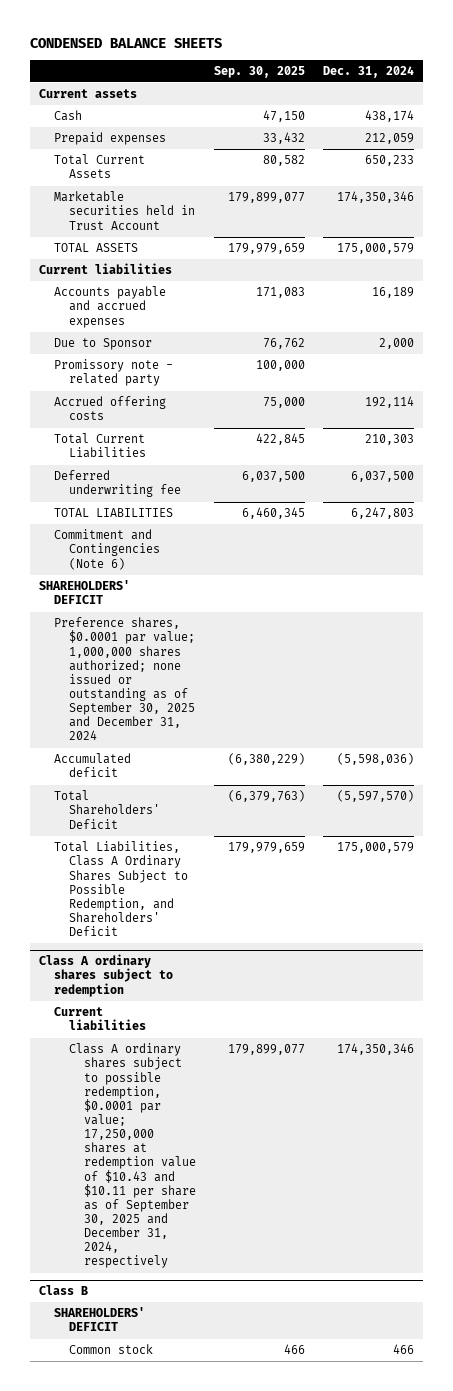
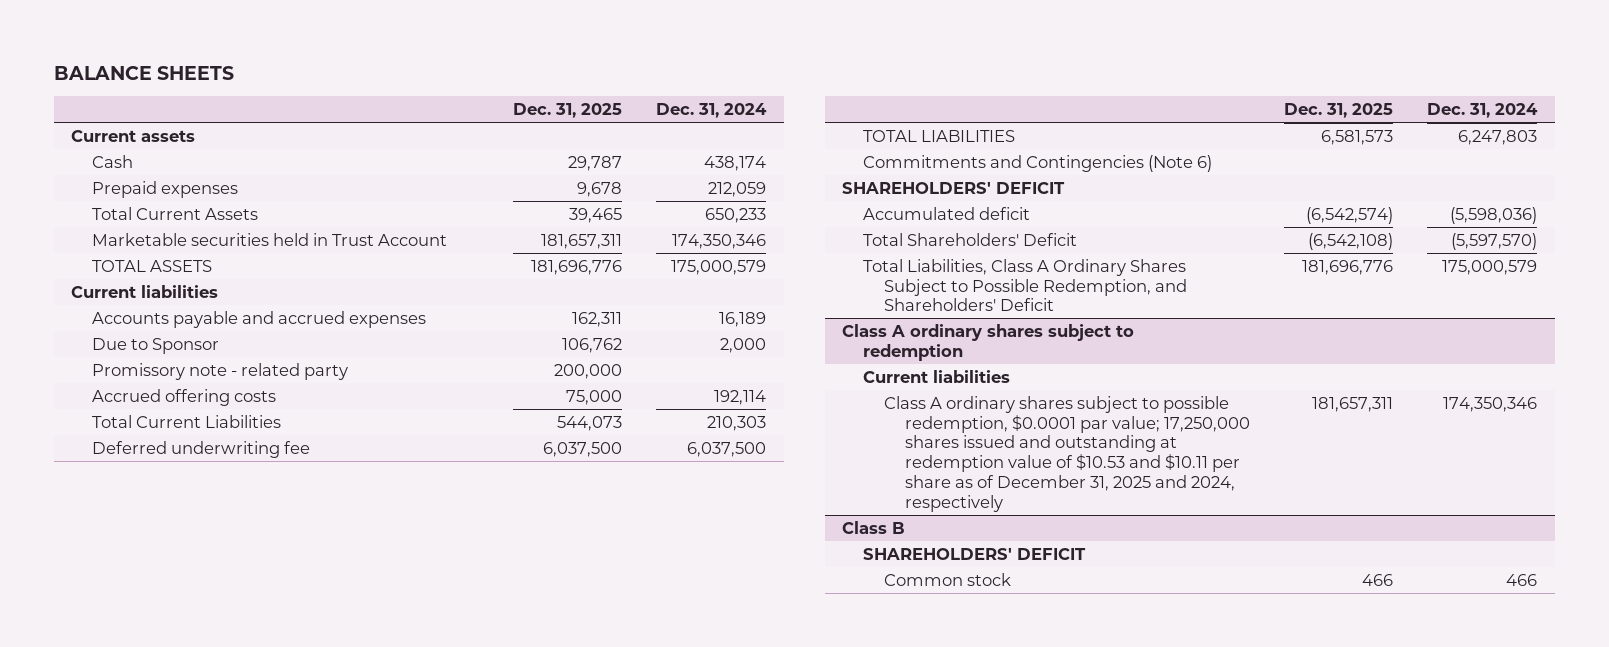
[29,37,222,48] CONDENSED BALANCE SHEETS -> [54,65,235,80] BALANCE SHEETS
[214,65,306,78] Sep. 30, 2025 -> none
none -> [512,103,622,119] Dec. 31, 2025
[54,529,161,570] Commitment and Contingencies (Note 6) -> [863,154,1213,172] Commitments and Contingencies (Note 6)
[54,617,196,741] Preference shares, $0.0001 par value; 1,000,000 shares authorized; none issued or outstanding as of September 30, 2025 and December 31, 2024 -> none
[69,1043,197,1269] Class A ordinary shares subject to possible redemption, $0.0001 par value; 17,250,000 shares at redemption value of $10.43 and $10.11 per share as of September 30, 2025 and December 31, 2024, respectively -> [883,395,1250,513] Class A ordinary shares subject to possible redemption, $0.0001 par value; 17,250,000 shares issued and outstanding at redemption value of $10.53 and $10.11 per share as of December 31, 2025 and 2024, respectively

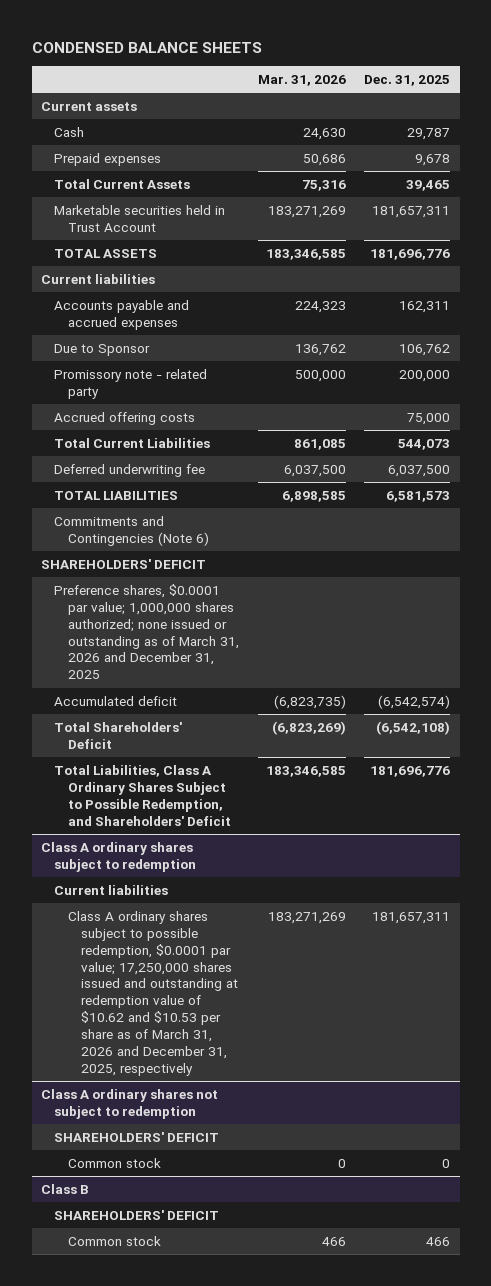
[54,65,235,80] BALANCE SHEETS -> [31,41,262,53] CONDENSED BALANCE SHEETS
[656,103,768,119] Dec. 31, 2024 -> none
none -> [257,74,346,86] Mar. 31, 2026
none -> [54,583,239,680] Preference shares, $0.0001 par value; 1,000,000 shares authorized; none issued or outstanding as of March 31, 2026 and December 31, 2025
[883,395,1250,513] Class A ordinary shares subject to possible redemption, $0.0001 par value; 17,250,000 shares issued and outstanding at redemption value of $10.53 and $10.11 per share as of December 31, 2025 and 2024, respectively -> [67,910,239,1076] Class A ordinary shares subject to possible redemption, $0.0001 par value; 17,250,000 shares issued and outstanding at redemption value of $10.62 and $10.53 per share as of March 31, 2026 and December 31, 2025, respectively
none -> [41,1088,219,1119] Class A ordinary shares not subject to redemption
none -> [54,1131,220,1142] SHAREHOLDERS' DEFICIT
none -> [67,1157,161,1168] Common stock

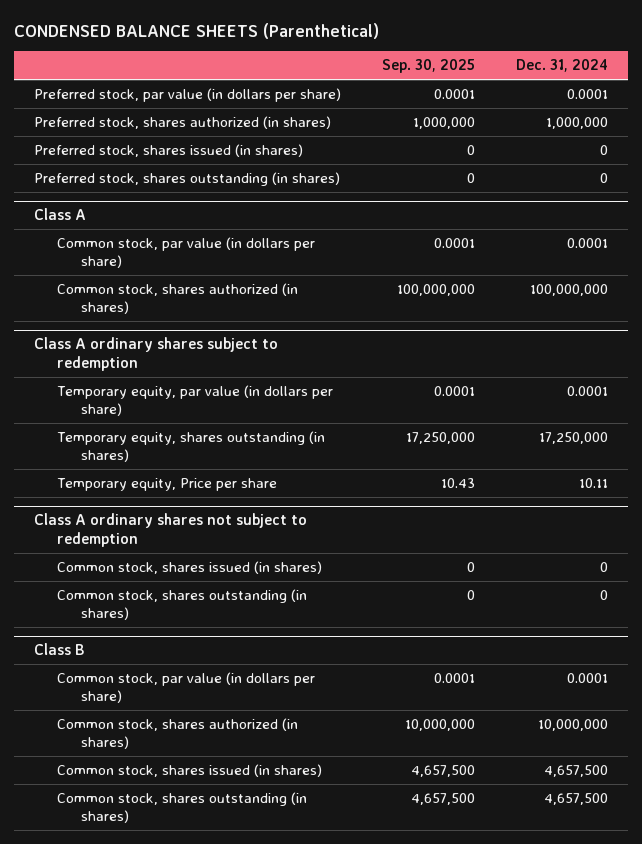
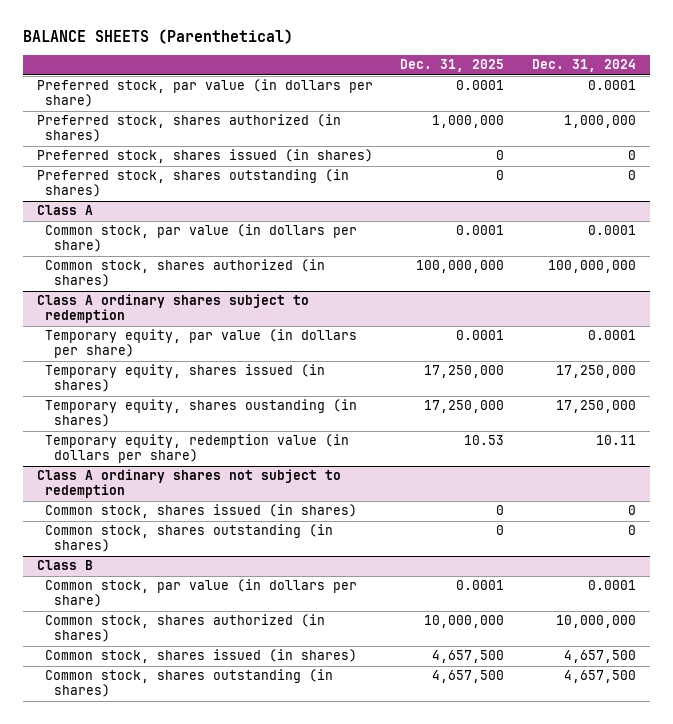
[13,22,379,39] CONDENSED BALANCE SHEETS (Parenthetical) -> [22,29,293,45] BALANCE SHEETS (Parenthetical)
[381,59,475,74] Sep. 30, 2025 -> none
none -> [400,59,505,73] Dec. 31, 2025
none -> [45,364,326,393] Temporary equity, shares issued (in shares)
[57,430,326,463] Temporary equity, shares outstanding (in shares) -> [45,399,358,428] Temporary equity, shares oustanding (in shares)
[57,477,278,491] Temporary equity, Price per share -> [45,434,350,464] Temporary equity, redemption value (in dollars per share)

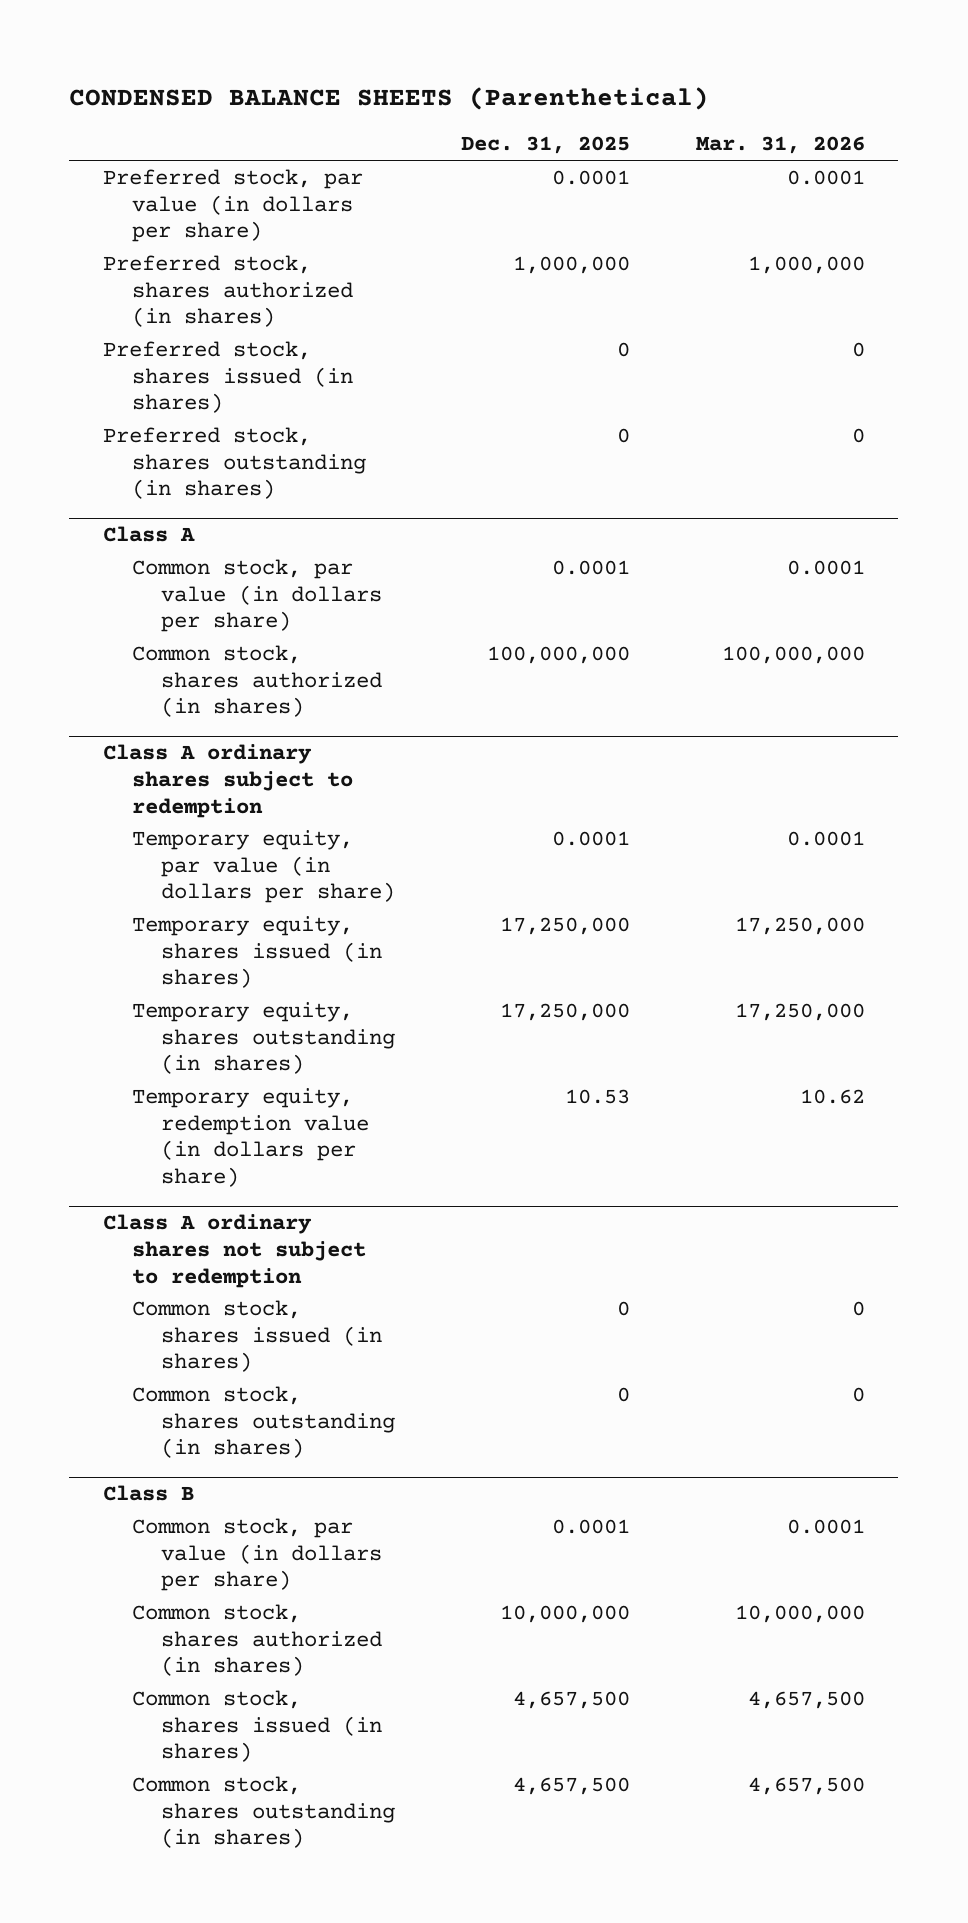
[22,29,293,45] BALANCE SHEETS (Parenthetical) -> [69,86,710,110] CONDENSED BALANCE SHEETS (Parenthetical)
[532,59,637,73] Dec. 31, 2024 -> none
none -> [696,136,866,155] Mar. 31, 2026
[45,399,358,428] Temporary equity, shares oustanding (in shares) -> [131,1001,396,1075] Temporary equity, shares outstanding (in shares)

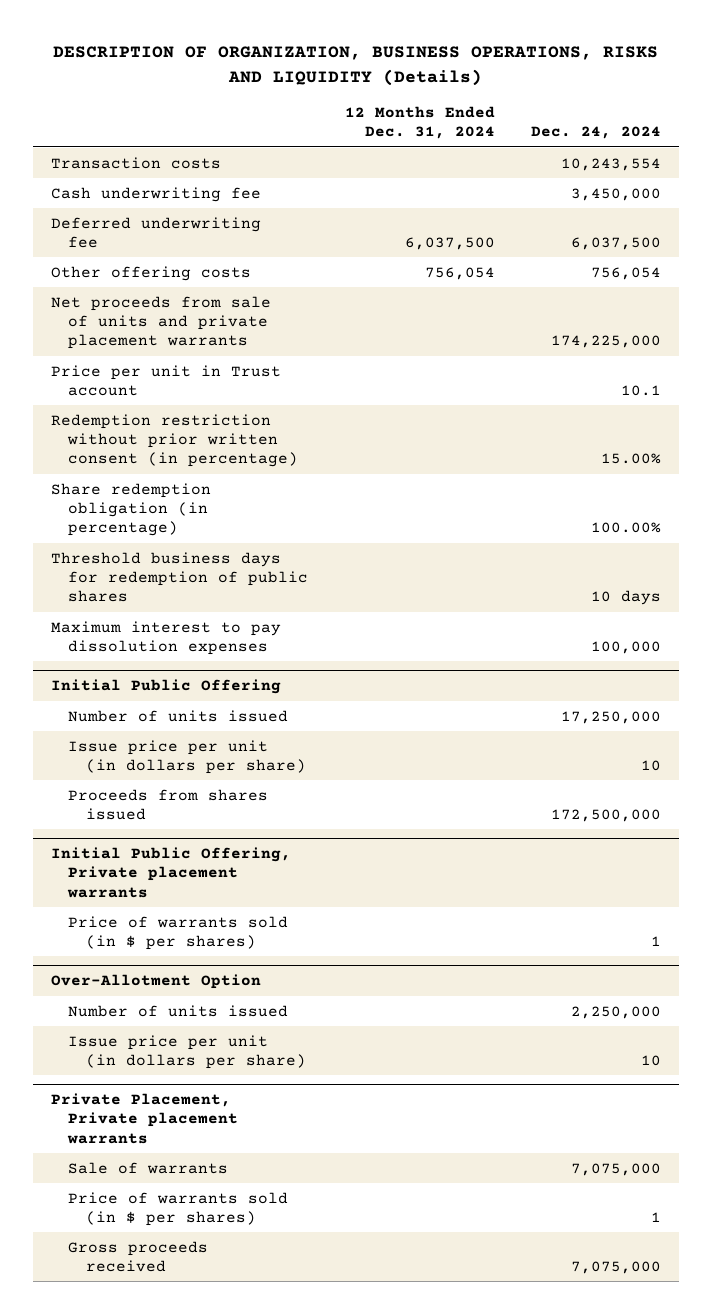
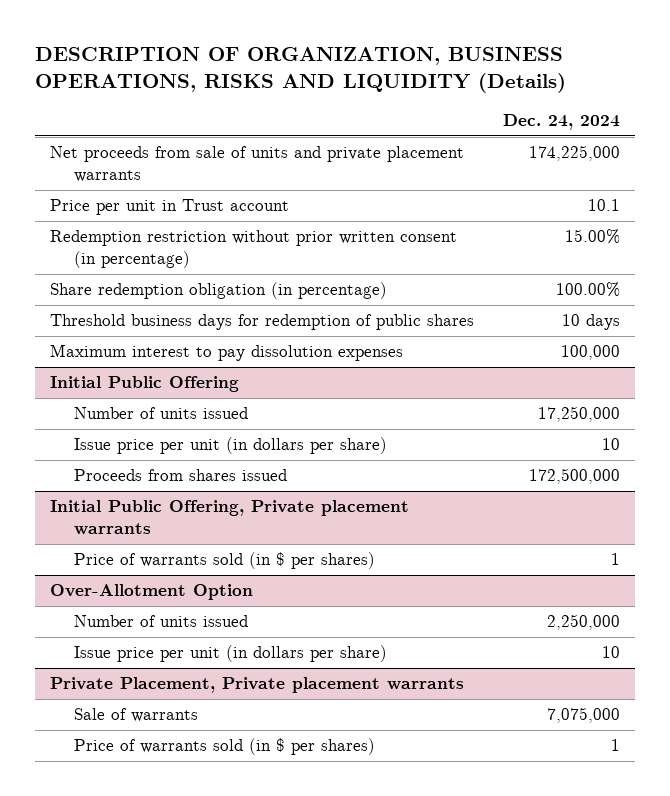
[344,106,495,140] 12 Months Ended Dec. 31, 2024 -> none
[50,156,221,169] Transaction costs -> none
[50,186,261,202] Cash underwriting fee -> none
[50,216,261,248] Deferred underwriting fee -> none
[50,265,251,281] Other offering costs -> none
[68,1240,209,1272] Gross proceeds received -> none

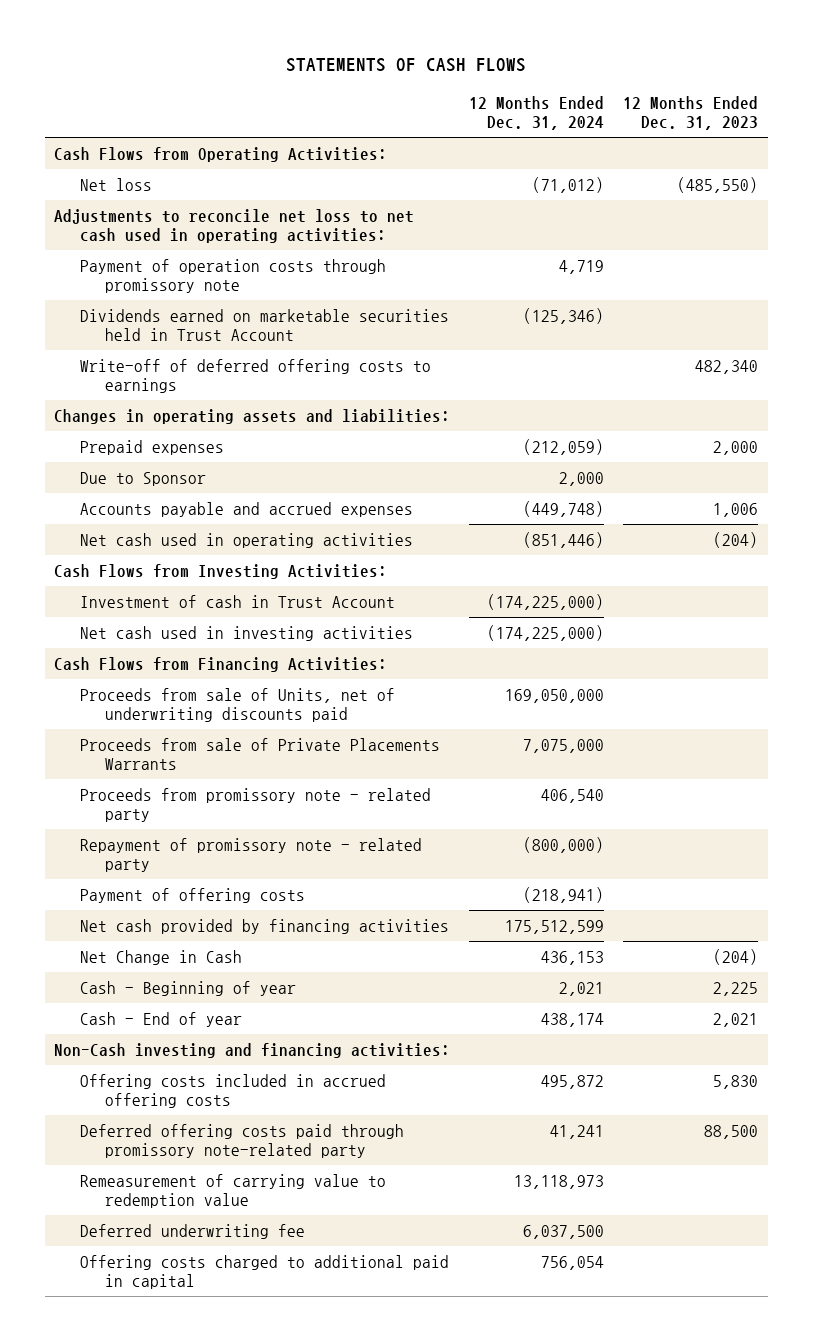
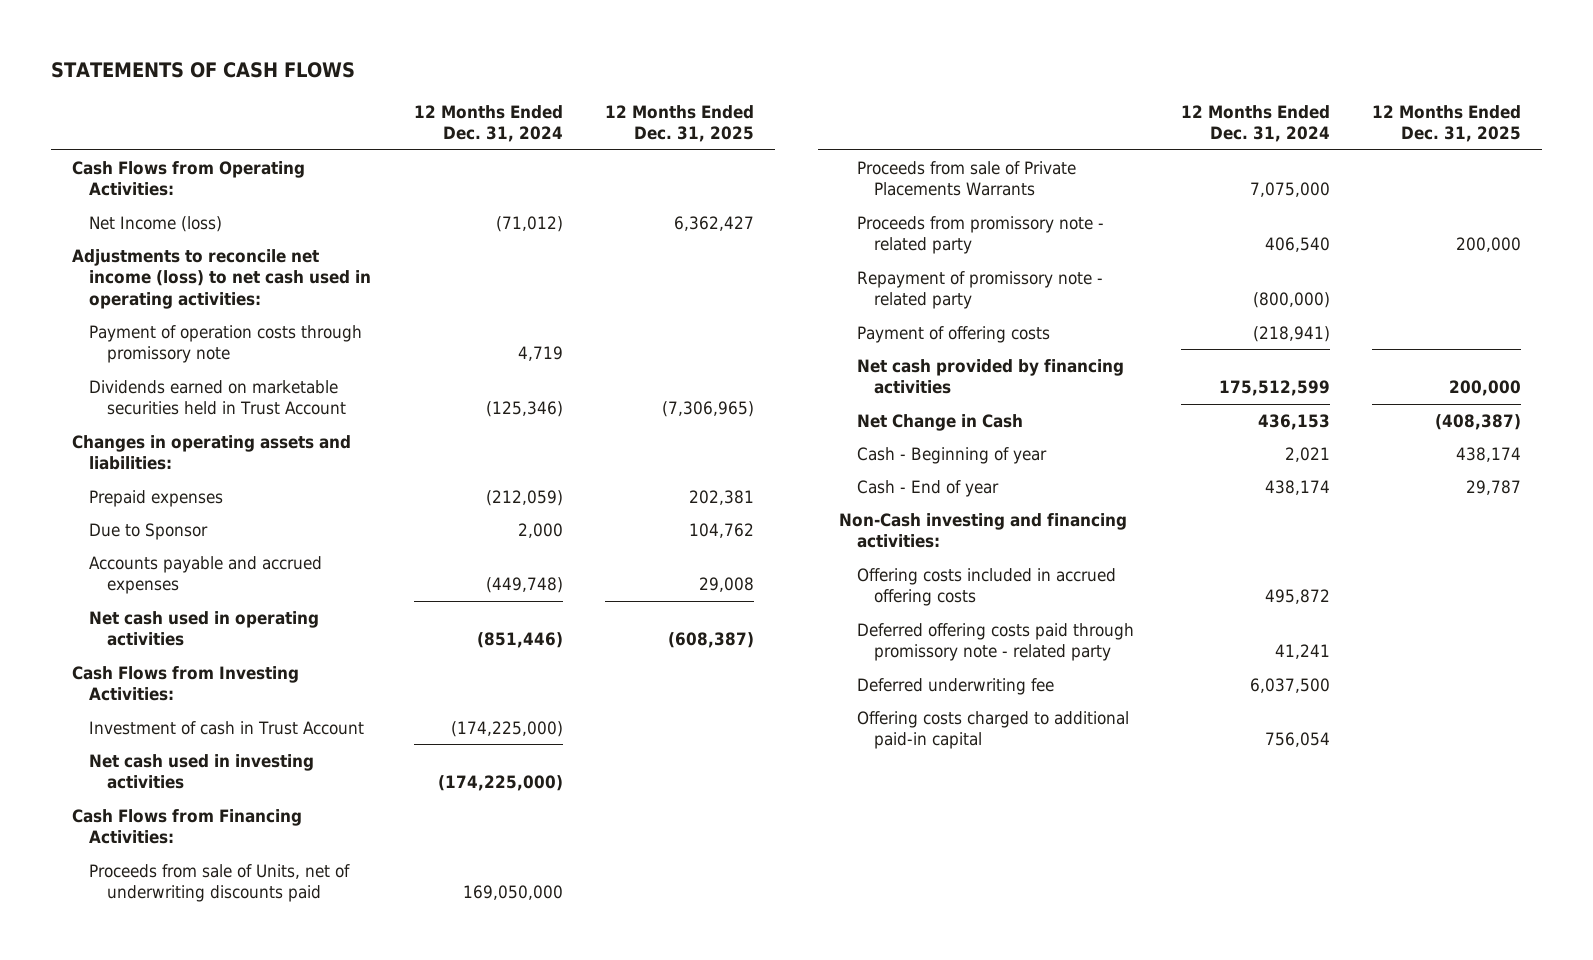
[623,95,759,130] 12 Months Ended Dec. 31, 2023 -> none
none -> [604,104,754,143] 12 Months Ended Dec. 31, 2025
[79,177,152,191] Net loss -> [89,215,223,232] Net Income (loss)
[54,208,415,244] Adjustments to reconcile net loss to net cash used in operating activities: -> [71,248,372,310] Adjustments to reconcile net income (loss) to net cash used in operating activities:
[79,358,431,394] Write-off of deferred offering costs to earnings -> none
[79,1173,386,1209] Remeasurement of carrying value to redemption value -> none
[79,1123,404,1159] Deferred offering costs paid through promissory note-related party -> [856,622,1134,662] Deferred offering costs paid through promissory note - related party
[79,1254,449,1290] Offering costs charged to additional paid in capital -> [856,710,1129,750] Offering costs charged to additional paid-in capital

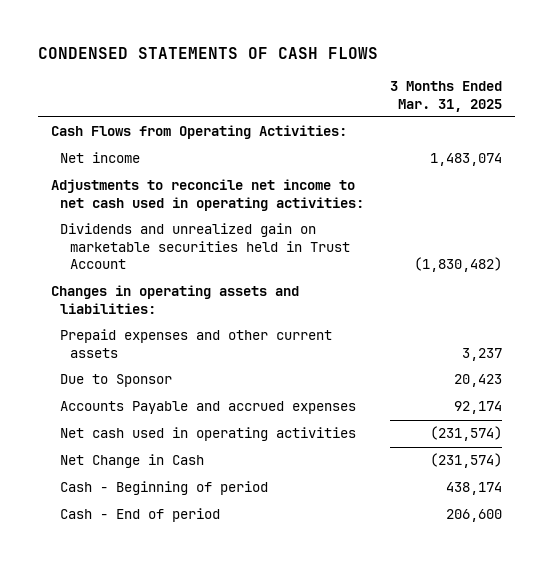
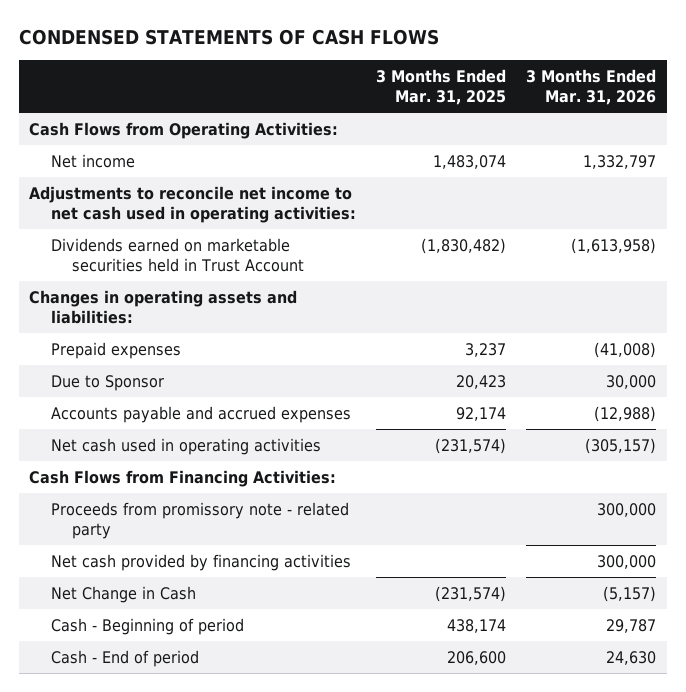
none -> [526,69,657,106] 3 Months Ended Mar. 31, 2026
[60,223,350,270] Dividends and unrealized gain on marketable securities held in Trust Account -> [50,237,305,272] Dividends earned on marketable securities held in Trust Account
[60,329,333,358] Prepaid expenses and other current assets -> [50,341,181,359] Prepaid expenses
[60,401,357,415] Accounts Payable and accrued expenses -> [50,405,351,423] Accounts payable and accrued expenses
none -> [29,469,337,487] Cash Flows from Financing Activities:
none -> [50,501,349,539] Proceeds from promissory note - related party
none -> [50,553,351,571] Net cash provided by financing activities

